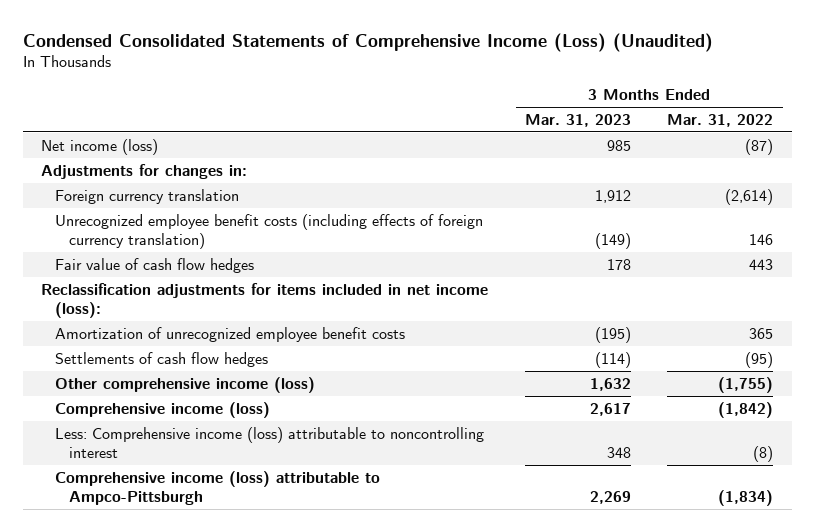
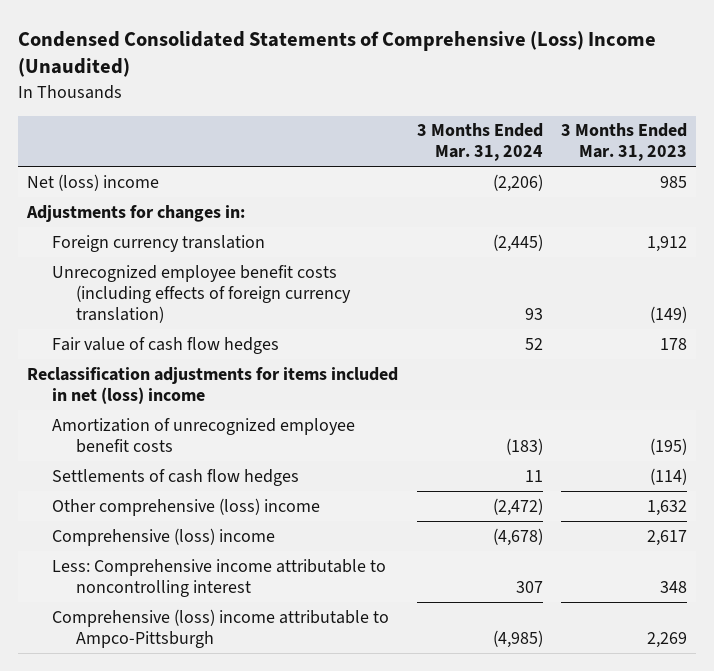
[22,32,713,52] Condensed Consolidated Statements of Comprehensive Income (Loss) (Unaudited) -> [17,30,656,78] Condensed Consolidated Statements of Comprehensive (Loss) Income (Unaudited)
[667,113,774,127] Mar. 31, 2022 -> none
none -> [416,123,543,162] 3 Months Ended Mar. 31, 2024
[41,138,159,155] Net income (loss) -> [27,173,160,191] Net (loss) income
[41,282,489,318] Reclassification adjustments for items included in net income (loss): -> [27,366,399,404] Reclassification adjustments for items included in net (loss) income
[54,376,315,393] Other comprehensive income (loss) -> [51,497,320,516] Other comprehensive (loss) income
[54,401,270,418] Comprehensive income (loss) -> [51,527,275,546] Comprehensive (loss) income
[54,426,484,458] Less: Comprehensive income (loss) attributable to noncontrolling interest -> [51,558,386,597] Less: Comprehensive income attributable to noncontrolling interest
[54,470,380,505] Comprehensive income (loss) attributable to Ampco-Pittsburgh -> [51,608,389,648] Comprehensive (loss) income attributable to Ampco-Pittsburgh

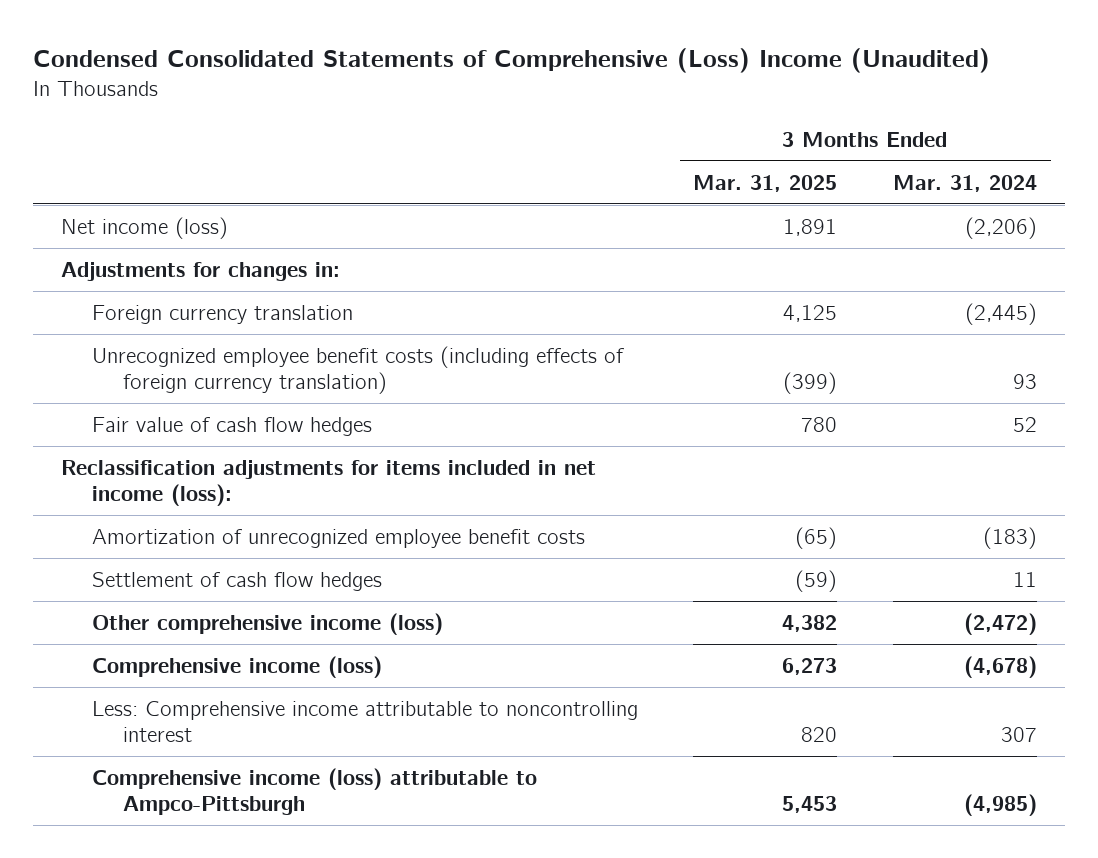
[560,123,687,162] 3 Months Ended Mar. 31, 2023 -> none
none -> [693,174,838,192] Mar. 31, 2025
[27,173,160,191] Net (loss) income -> [60,217,228,240] Net income (loss)
[27,366,399,404] Reclassification adjustments for items included in net (loss) income -> [60,460,596,507] Reclassification adjustments for items included in net income (loss):
[51,468,299,486] Settlements of cash flow hedges -> [92,572,383,592] Settlement of cash flow hedges
[51,497,320,516] Other comprehensive (loss) income -> [92,613,444,636] Other comprehensive income (loss)
[51,527,275,546] Comprehensive (loss) income -> [92,656,383,679] Comprehensive income (loss)
[51,608,389,648] Comprehensive (loss) income attributable to Ampco-Pittsburgh -> [92,768,538,816] Comprehensive income (loss) attributable to Ampco-Pittsburgh

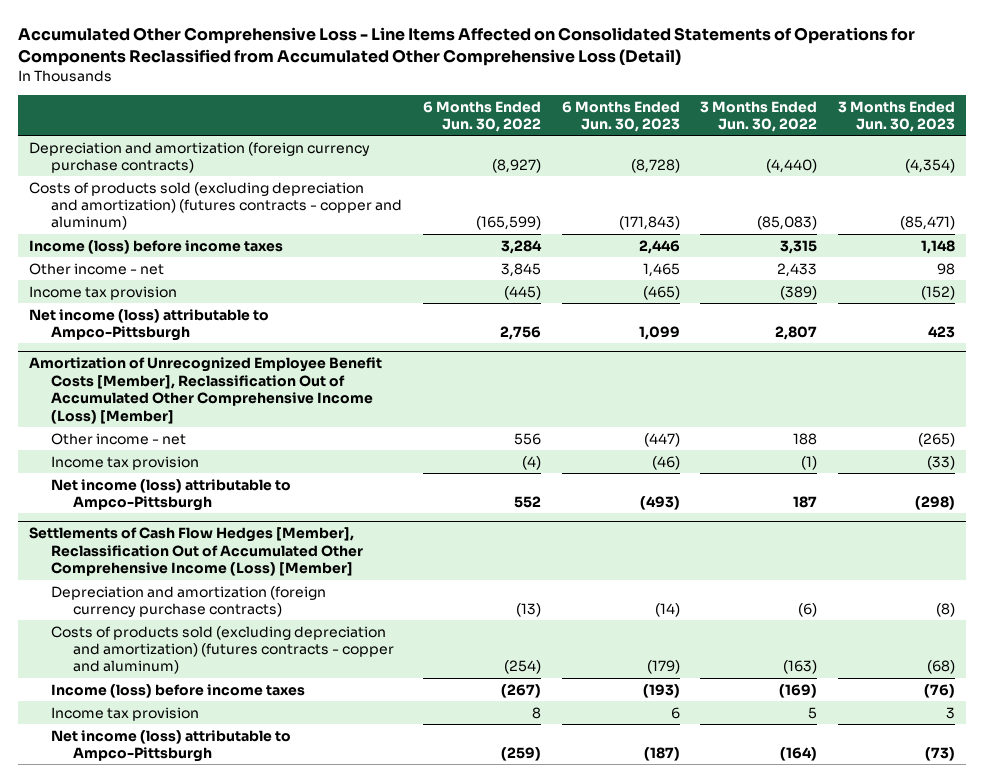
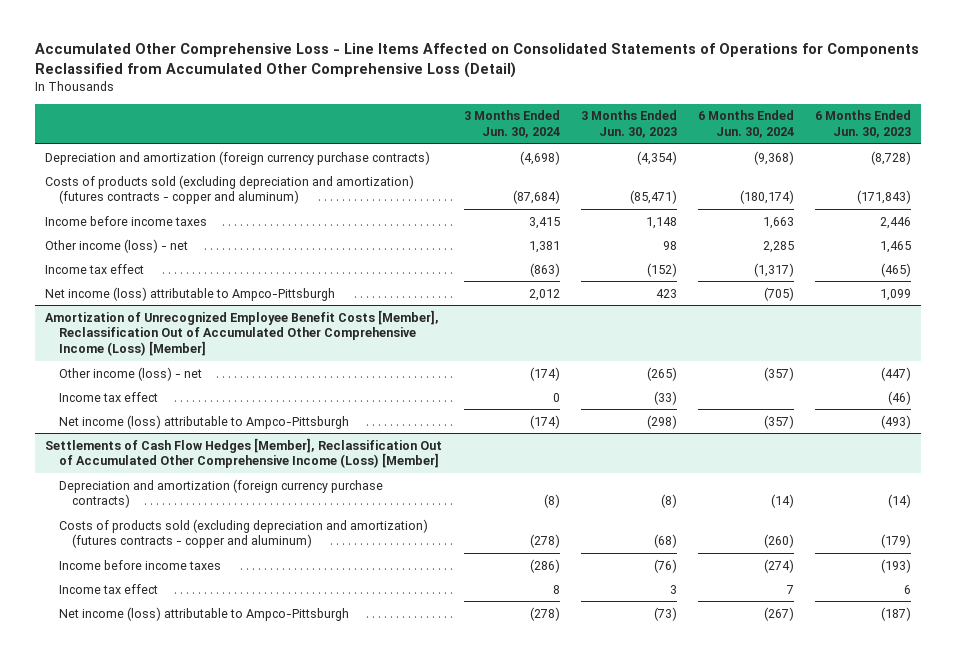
[422,100,541,133] 6 Months Ended Jun. 30, 2022 -> none
[700,100,818,133] 3 Months Ended Jun. 30, 2022 -> none
none -> [463,110,560,138] 3 Months Ended Jun. 30, 2024
none -> [697,110,794,138] 6 Months Ended Jun. 30, 2024
[28,239,283,254] Income (loss) before income taxes -> [45,215,208,226] Income before income taxes
[28,262,164,275] Other income - net -> [45,238,189,253] Other income (loss) - net
[28,285,177,300] Income tax provision -> [45,263,145,274] Income tax effect
[50,432,186,445] Other income - net -> [58,366,202,381] Other income (loss) - net
[50,455,199,470] Income tax provision -> [58,391,158,402] Income tax effect
[50,683,305,698] Income (loss) before income taxes -> [58,559,221,570] Income before income taxes
[50,706,199,721] Income tax provision -> [58,583,158,594] Income tax effect

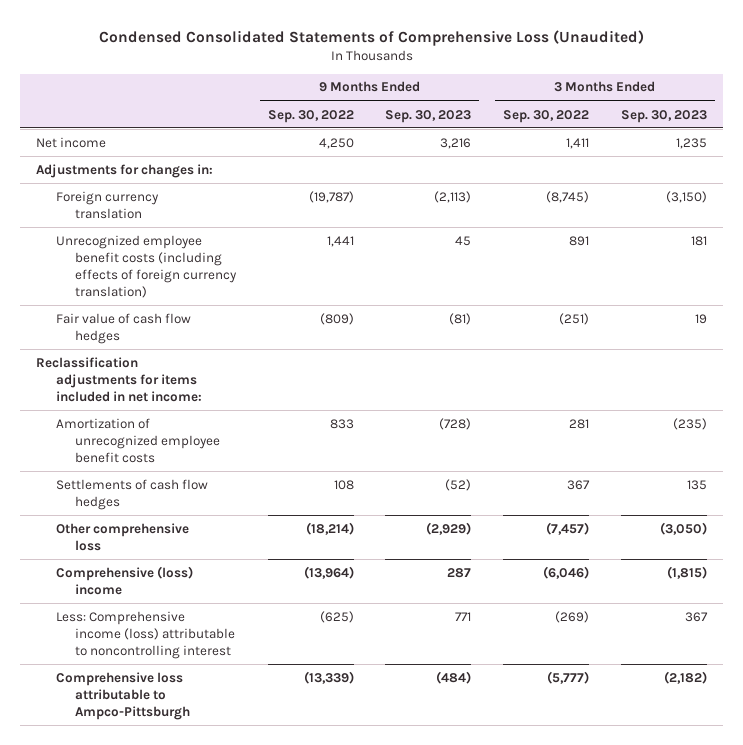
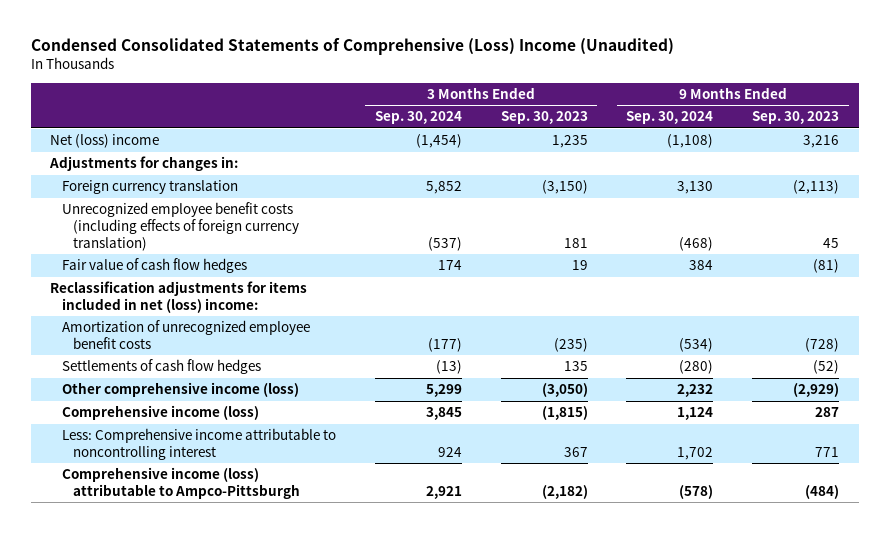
[98,29,644,46] Condensed Consolidated Statements of Comprehensive Loss (Unaudited) -> [30,38,674,56] Condensed Consolidated Statements of Comprehensive (Loss) Income (Unaudited)
[267,109,354,123] Sep. 30, 2022 -> none
[503,109,590,123] Sep. 30, 2022 -> none
none -> [374,111,462,125] Sep. 30, 2024
none -> [626,111,714,125] Sep. 30, 2024
[36,136,107,148] Net income -> [50,134,160,149] Net (loss) income
[36,356,202,402] Reclassification adjustments for items included in net income: -> [50,281,308,313] Reclassification adjustments for items included in net (loss) income:
[55,522,189,551] Other comprehensive loss -> [61,382,299,398] Other comprehensive income (loss)
[55,565,193,595] Comprehensive (loss) income -> [61,405,259,421] Comprehensive income (loss)
[55,610,235,659] Less: Comprehensive income (loss) attributable to noncontrolling interest -> [61,428,336,460] Less: Comprehensive income attributable to noncontrolling interest
[55,671,190,720] Comprehensive loss attributable to Ampco-Pittsburgh -> [61,467,301,499] Comprehensive income (loss) attributable to Ampco-Pittsburgh

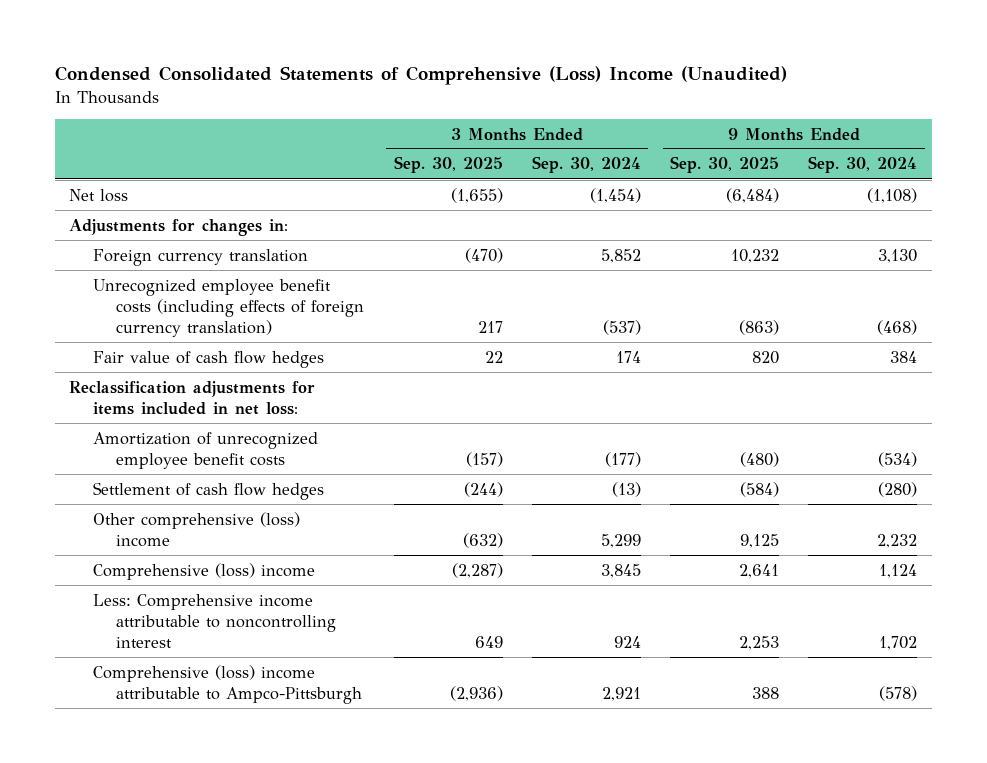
[500,111,588,125] Sep. 30, 2023 -> none
[752,111,840,125] Sep. 30, 2023 -> none
none -> [393,156,503,174] Sep. 30, 2025
none -> [670,156,780,174] Sep. 30, 2025
[50,134,160,149] Net (loss) income -> [69,188,129,202] Net loss
[50,281,308,313] Reclassification adjustments for items included in net (loss) income: -> [69,380,316,415] Reclassification adjustments for items included in net loss:
[61,359,261,375] Settlements of cash flow hedges -> [92,481,324,500] Settlement of cash flow hedges
[61,382,299,398] Other comprehensive income (loss) -> [92,511,300,547] Other comprehensive (loss) income
[61,405,259,421] Comprehensive income (loss) -> [92,562,315,580] Comprehensive (loss) income
[61,467,301,499] Comprehensive income (loss) attributable to Ampco-Pittsburgh -> [92,664,363,704] Comprehensive (loss) income attributable to Ampco-Pittsburgh

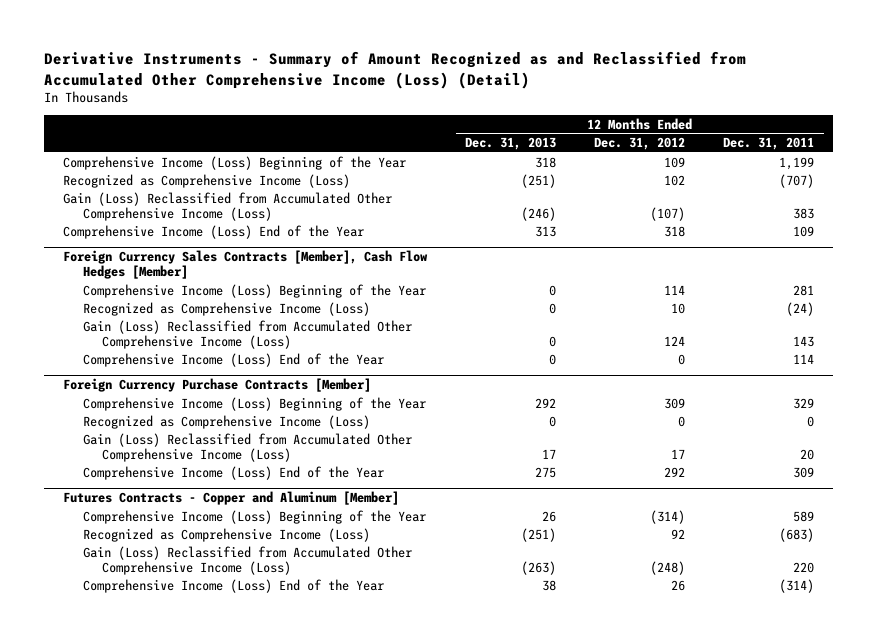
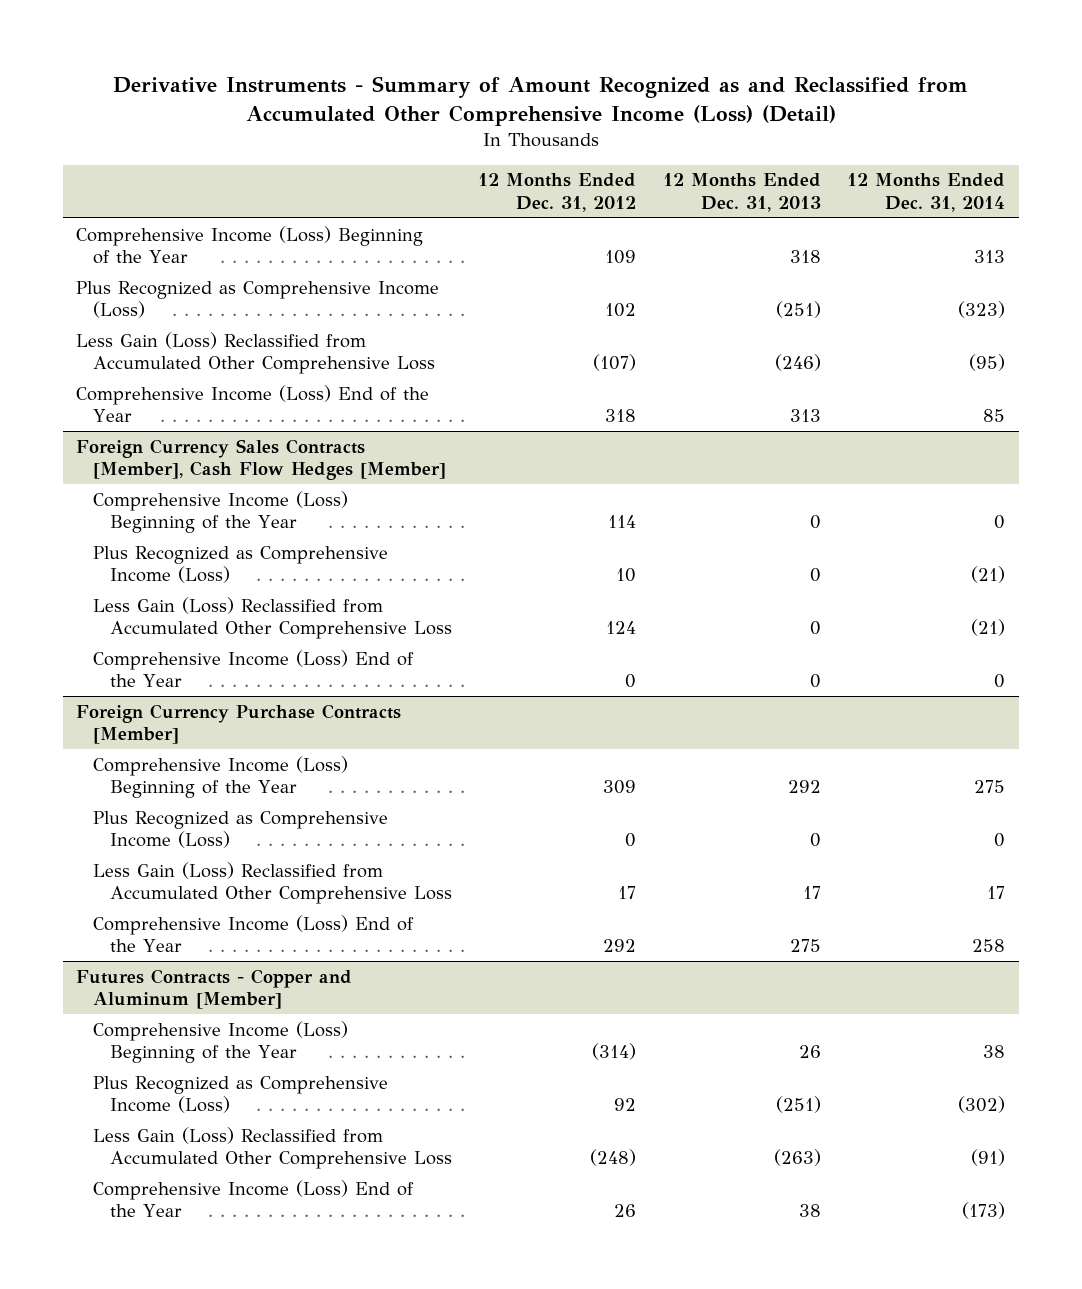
[723,137,815,151] Dec. 31, 2011 -> none
none -> [847,173,1006,212] 12 Months Ended Dec. 31, 2014
[63,173,351,188] Recognized as Comprehensive Income (Loss) -> [76,280,440,319] Plus Recognized as Comprehensive Income (Loss)
[63,191,393,221] Gain (Loss) Reclassified from Accumulated Other Comprehensive Income (Loss) -> [76,331,436,375] Less Gain (Loss) Reclassified from Accumulated Other Comprehensive Loss
[82,301,370,316] Recognized as Comprehensive Income (Loss) -> [93,545,389,584] Plus Recognized as Comprehensive Income (Loss)
[82,319,412,349] Gain (Loss) Reclassified from Accumulated Other Comprehensive Income (Loss) -> [93,596,452,640] Less Gain (Loss) Reclassified from Accumulated Other Comprehensive Loss
[82,414,370,429] Recognized as Comprehensive Income (Loss) -> [93,810,389,849] Plus Recognized as Comprehensive Income (Loss)
[82,432,412,462] Gain (Loss) Reclassified from Accumulated Other Comprehensive Income (Loss) -> [93,861,452,905] Less Gain (Loss) Reclassified from Accumulated Other Comprehensive Loss
[82,527,370,542] Recognized as Comprehensive Income (Loss) -> [93,1075,389,1114] Plus Recognized as Comprehensive Income (Loss)
[82,545,412,575] Gain (Loss) Reclassified from Accumulated Other Comprehensive Income (Loss) -> [93,1126,452,1170] Less Gain (Loss) Reclassified from Accumulated Other Comprehensive Loss

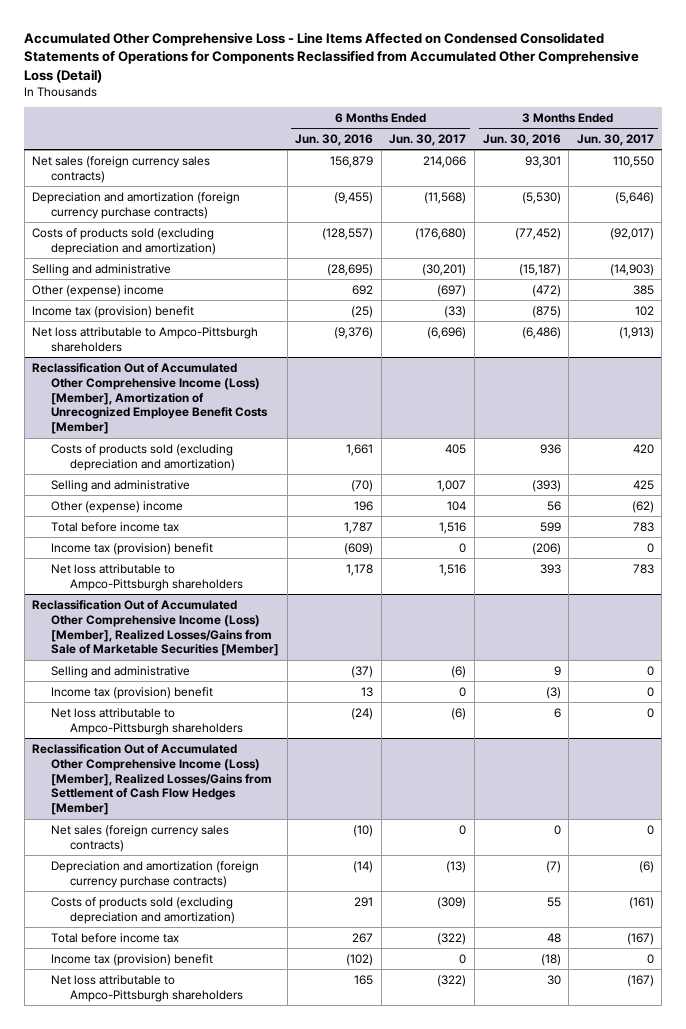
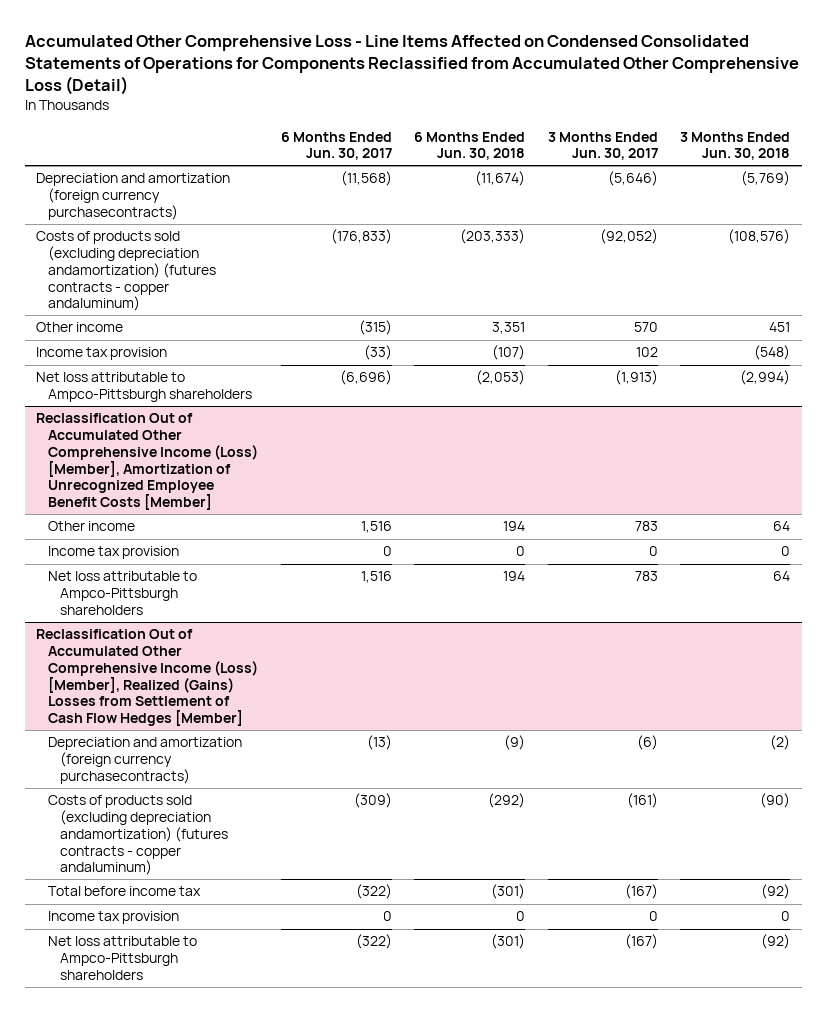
[295,134,374,147] Jun. 30, 2016 -> none
[482,134,561,147] Jun. 30, 2016 -> none
none -> [414,131,526,161] 6 Months Ended Jun. 30, 2018
none -> [680,131,791,161] 3 Months Ended Jun. 30, 2018
[32,155,211,183] Net sales (foreign currency sales contracts) -> none
[32,263,172,276] Selling and administrative -> none
[32,191,241,219] Depreciation and amortization (foreign currency purchase contracts) -> [36,173,231,220] Depreciation and amortization (foreign currency purchasecontracts)
[32,227,216,255] Costs of products sold (excluding depreciation and amortization) -> [36,231,217,312] Costs of products sold (excluding depreciation andamortization) (futures contracts - copper andaluminum)
[415,227,467,240] (176,680) -> [330,229,392,245] (176,833)
[609,227,654,240] (92,017) -> [599,229,658,245] (92,052)
[32,284,165,297] Other (expense) income -> [36,322,124,333] Other income
[437,284,467,297] (697) -> [358,320,392,336] (315)
[632,284,654,295] 385 -> [633,322,658,333] 570
[32,305,195,318] Income tax (provision) benefit -> [36,347,168,361] Income tax provision
[50,443,235,471] Costs of products sold (excluding depreciation and amortization) -> none
[50,479,190,492] Selling and administrative -> none
[50,521,179,532] Total before income tax -> none
[50,500,183,513] Other (expense) income -> [48,521,136,532] Other income
[447,500,467,511] 104 -> [360,521,392,534] 1,516
[631,500,654,513] (62) -> [634,521,658,532] 783
[50,542,213,555] Income tax (provision) benefit -> [48,546,180,560] Income tax provision
[32,599,279,657] Reclassification Out of Accumulated Other Comprehensive Income (Loss) [Member], Realized Losses/Gains from Sale of Marketable Securities [Member] -> none
[50,665,190,678] Selling and administrative -> none
[50,686,213,699] Income tax (provision) benefit -> none
[50,707,243,735] Net loss attributable to Ampco-Pittsburgh shareholders -> none
[50,824,229,852] Net sales (foreign currency sales contracts) -> none
[32,743,272,816] Reclassification Out of Accumulated Other Comprehensive Income (Loss) [Member], Realized Losses/Gains from Settlement of Cash Flow Hedges [Member] -> [36,629,259,726] Reclassification Out of Accumulated Other Comprehensive Income (Loss) [Member], Realized (Gains) Losses from Settlement of Cash Flow Hedges [Member]
[50,860,259,888] Depreciation and amortization (foreign currency purchase contracts) -> [48,737,243,784] Depreciation and amortization (foreign currency purchasecontracts)
[50,896,235,924] Costs of products sold (excluding depreciation and amortization) -> [48,795,229,876] Costs of products sold (excluding depreciation andamortization) (futures contracts - copper andaluminum)
[50,953,213,966] Income tax (provision) benefit -> [48,911,180,925] Income tax provision

